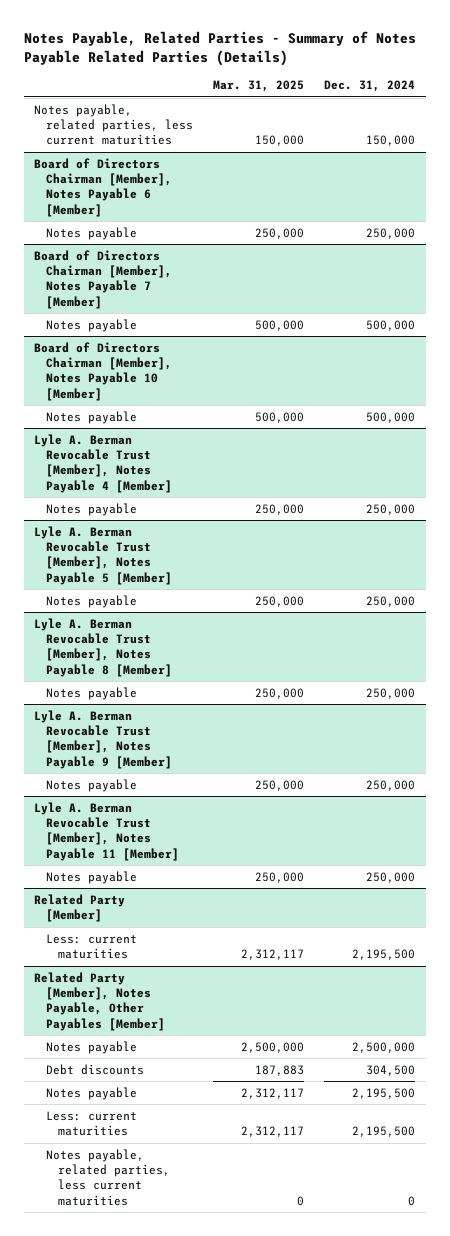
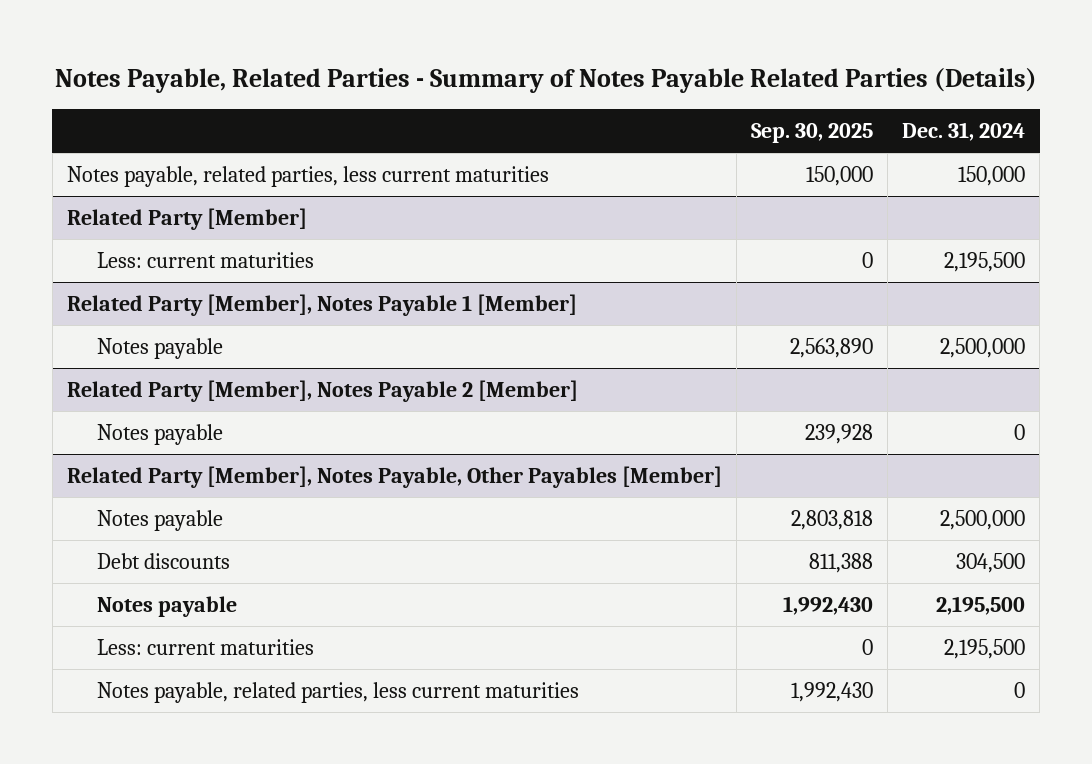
[213,80,305,93] Mar. 31, 2025 -> none
none -> [751,122,874,143] Sep. 30, 2025
[34,157,173,217] Board of Directors Chairman [Member], Notes Payable 6 [Member] -> none
[46,226,138,240] Notes payable -> none
[34,249,173,309] Board of Directors Chairman [Member], Notes Payable 7 [Member] -> none
[46,318,138,332] Notes payable -> none
[34,341,173,401] Board of Directors Chairman [Member], Notes Payable 10 [Member] -> none
[46,410,138,424] Notes payable -> none
[34,433,173,493] Lyle A. Berman Revocable Trust [Member], Notes Payable 4 [Member] -> none
[46,502,138,516] Notes payable -> none
[34,525,173,585] Lyle A. Berman Revocable Trust [Member], Notes Payable 5 [Member] -> none
[46,594,138,608] Notes payable -> none
[34,617,173,677] Lyle A. Berman Revocable Trust [Member], Notes Payable 8 [Member] -> none
[46,686,138,700] Notes payable -> none
[34,709,173,769] Lyle A. Berman Revocable Trust [Member], Notes Payable 9 [Member] -> none
[46,778,138,792] Notes payable -> none
[34,801,180,861] Lyle A. Berman Revocable Trust [Member], Notes Payable 11 [Member] -> none
[46,870,138,884] Notes payable -> none
none -> [67,294,578,317] Related Party [Member], Notes Payable 1 [Member]
none -> [97,338,224,360] Notes payable
none -> [67,380,579,403] Related Party [Member], Notes Payable 2 [Member]
none -> [97,424,224,446] Notes payable

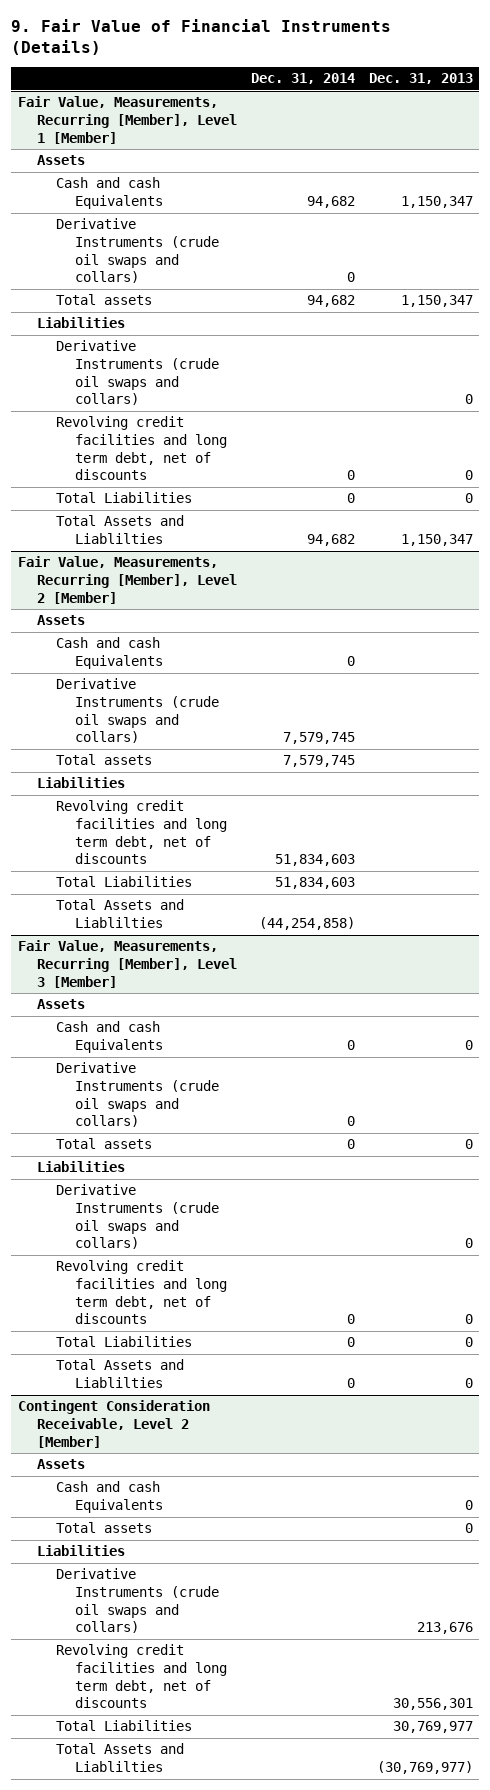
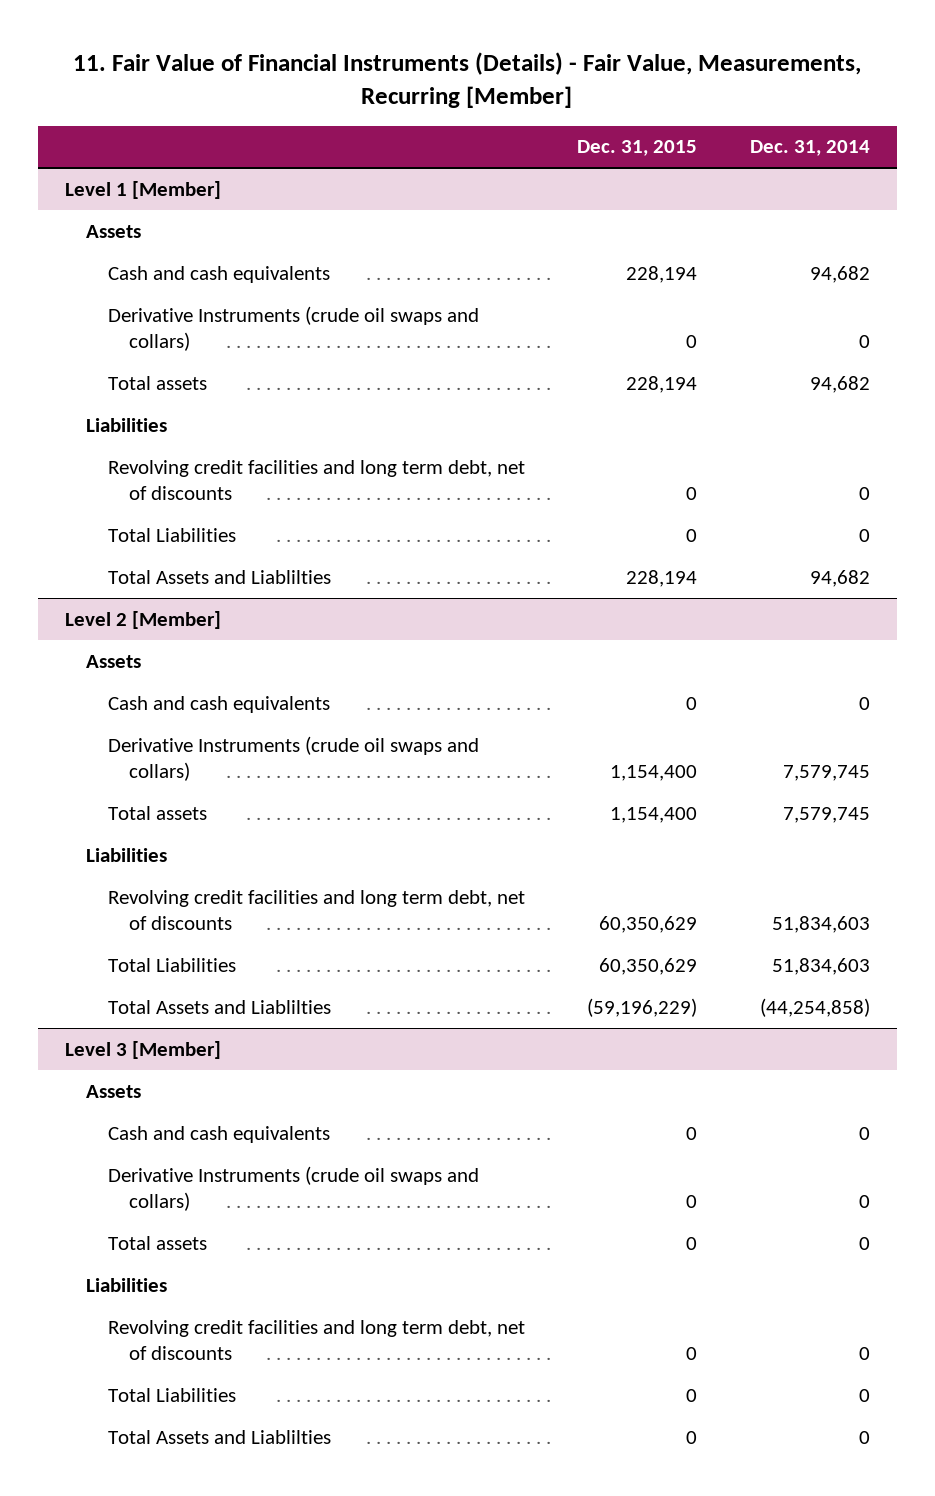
[11,19,392,56] 9. Fair Value of Financial Instruments (Details) -> [73,52,862,109] 11. Fair Value of Financial Instruments (Details) - Fair Value, Measurements, Recurring [Member]
[368,73,473,85] Dec. 31, 2013 -> none
none -> [577,140,698,157] Dec. 31, 2015
[17,96,238,144] Fair Value, Measurements, Recurring [Member], Level 1 [Member] -> none
none -> [64,180,221,199] Level 1 [Member]
[56,177,164,210] Cash and cash Equivalents -> [107,265,330,283] Cash and cash equivalents
[56,340,220,406] Derivative Instruments (crude oil swaps and collars) -> none
[17,556,238,604] Fair Value, Measurements, Recurring [Member], Level 2 [Member] -> none
none -> [64,610,221,629] Level 2 [Member]
[56,637,164,670] Cash and cash Equivalents -> [107,695,330,713] Cash and cash equivalents
[17,940,238,988] Fair Value, Measurements, Recurring [Member], Level 3 [Member] -> none
none -> [64,1040,221,1059] Level 3 [Member]
[56,1021,164,1054] Cash and cash Equivalents -> [107,1125,330,1143] Cash and cash equivalents
[56,1184,220,1250] Derivative Instruments (crude oil swaps and collars) -> none
[17,1400,210,1448] Contingent Consideration Receivable, Level 2 [Member] -> none
[37,1459,86,1470] Assets -> none
[56,1481,164,1514] Cash and cash Equivalents -> none
[56,1522,153,1534] Total assets -> none
[37,1545,126,1557] Liabilities -> none
[56,1568,220,1634] Derivative Instruments (crude oil swaps and collars) -> none
[56,1644,228,1709] Revolving credit facilities and long term debt, net of discounts -> none
[56,1720,193,1732] Total Liabilities -> none
[56,1743,185,1773] Total Assets and Liablilties -> none

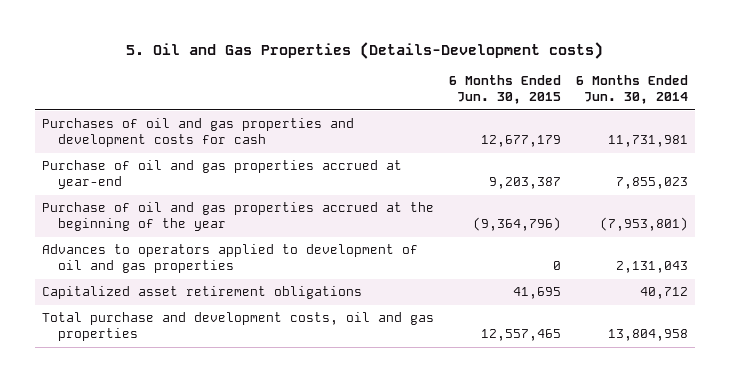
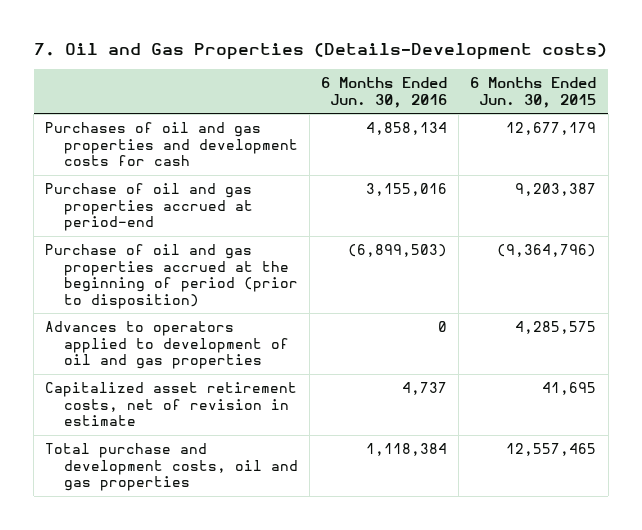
[126,41,604,59] 5. Oil and Gas Properties (Details-Development costs) -> [33,43,607,61] 7. Oil and Gas Properties (Details-Development costs)
[575,75,688,105] 6 Months Ended Jun. 30, 2014 -> none
none -> [320,77,447,109] 6 Months Ended Jun. 30, 2016
[42,160,403,190] Purchase of oil and gas properties accrued at year-end -> [45,182,253,232] Purchase of oil and gas properties accrued at period-end
[42,202,435,232] Purchase of oil and gas properties accrued at the beginning of the year -> [45,243,298,310] Purchase of oil and gas properties accrued at the beginning of period (prior to disposition)
[553,261,562,271] 0 -> [515,320,597,334] 4,285,575
[42,286,363,300] Capitalized asset retirement obligations -> [45,381,298,427] Capitalized asset retirement costs, net of revision in estimate

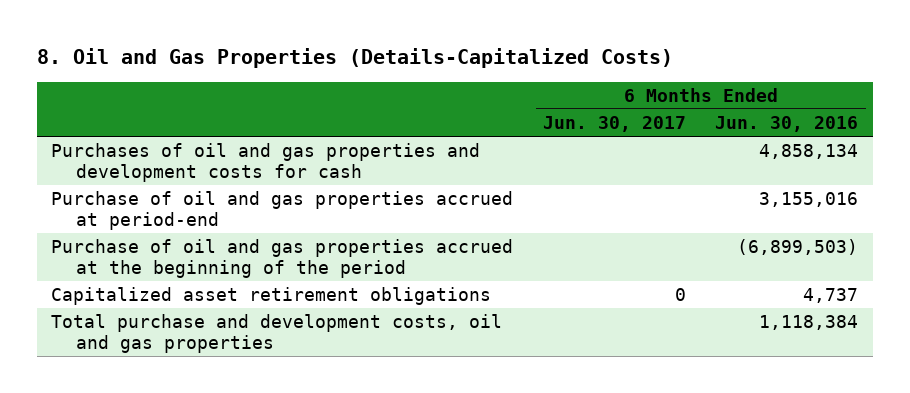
[33,43,607,61] 7. Oil and Gas Properties (Details-Development costs) -> [36,47,673,68] 8. Oil and Gas Properties (Details-Capitalized Costs)
[470,77,597,109] 6 Months Ended Jun. 30, 2015 -> none
none -> [542,115,686,132] Jun. 30, 2017
[45,320,289,370] Advances to operators applied to development of oil and gas properties -> none
[45,243,298,310] Purchase of oil and gas properties accrued at the beginning of period (prior to disposition) -> [51,239,514,279] Purchase of oil and gas properties accrued at the beginning of the period
[45,381,298,427] Capitalized asset retirement costs, net of revision in estimate -> [51,287,492,306] Capitalized asset retirement obligations

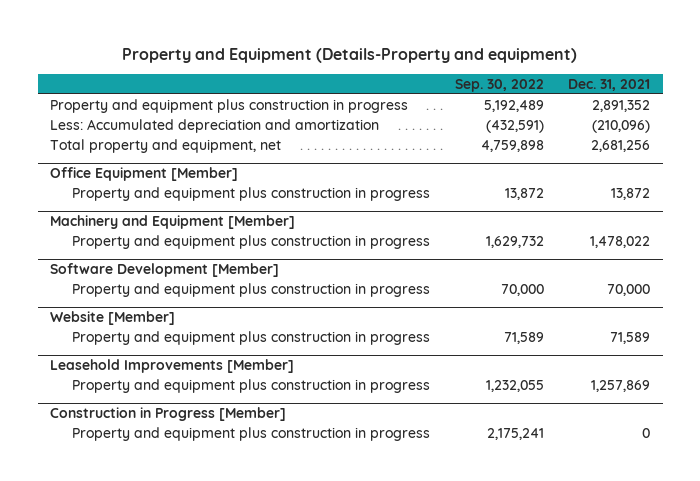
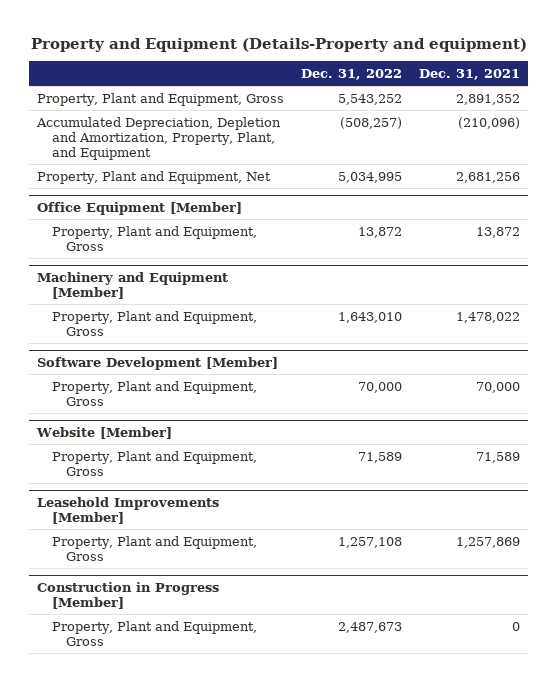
[454,78,544,92] Sep. 30, 2022 -> none
none -> [300,68,402,80] Dec. 31, 2022
[50,98,409,113] Property and equipment plus construction in progress -> [37,92,285,106] Property, Plant and Equipment, Gross
[50,118,380,133] Less: Accumulated depreciation and amortization -> [36,116,282,160] Accumulated Depreciation, Depletion and Amortization, Property, Plant, and Equipment
[50,138,282,153] Total property and equipment, net -> [37,170,272,184] Property, Plant and Equipment, Net
[72,186,431,201] Property and equipment plus construction in progress -> [51,225,257,251] Property, Plant and Equipment, Gross
[72,234,431,249] Property and equipment plus construction in progress -> [51,310,257,336] Property, Plant and Equipment, Gross
[72,282,431,297] Property and equipment plus construction in progress -> [51,380,257,406] Property, Plant and Equipment, Gross
[72,330,431,345] Property and equipment plus construction in progress -> [51,450,257,476] Property, Plant and Equipment, Gross
[72,378,431,393] Property and equipment plus construction in progress -> [51,535,257,561] Property, Plant and Equipment, Gross
[72,426,431,441] Property and equipment plus construction in progress -> [51,620,257,646] Property, Plant and Equipment, Gross

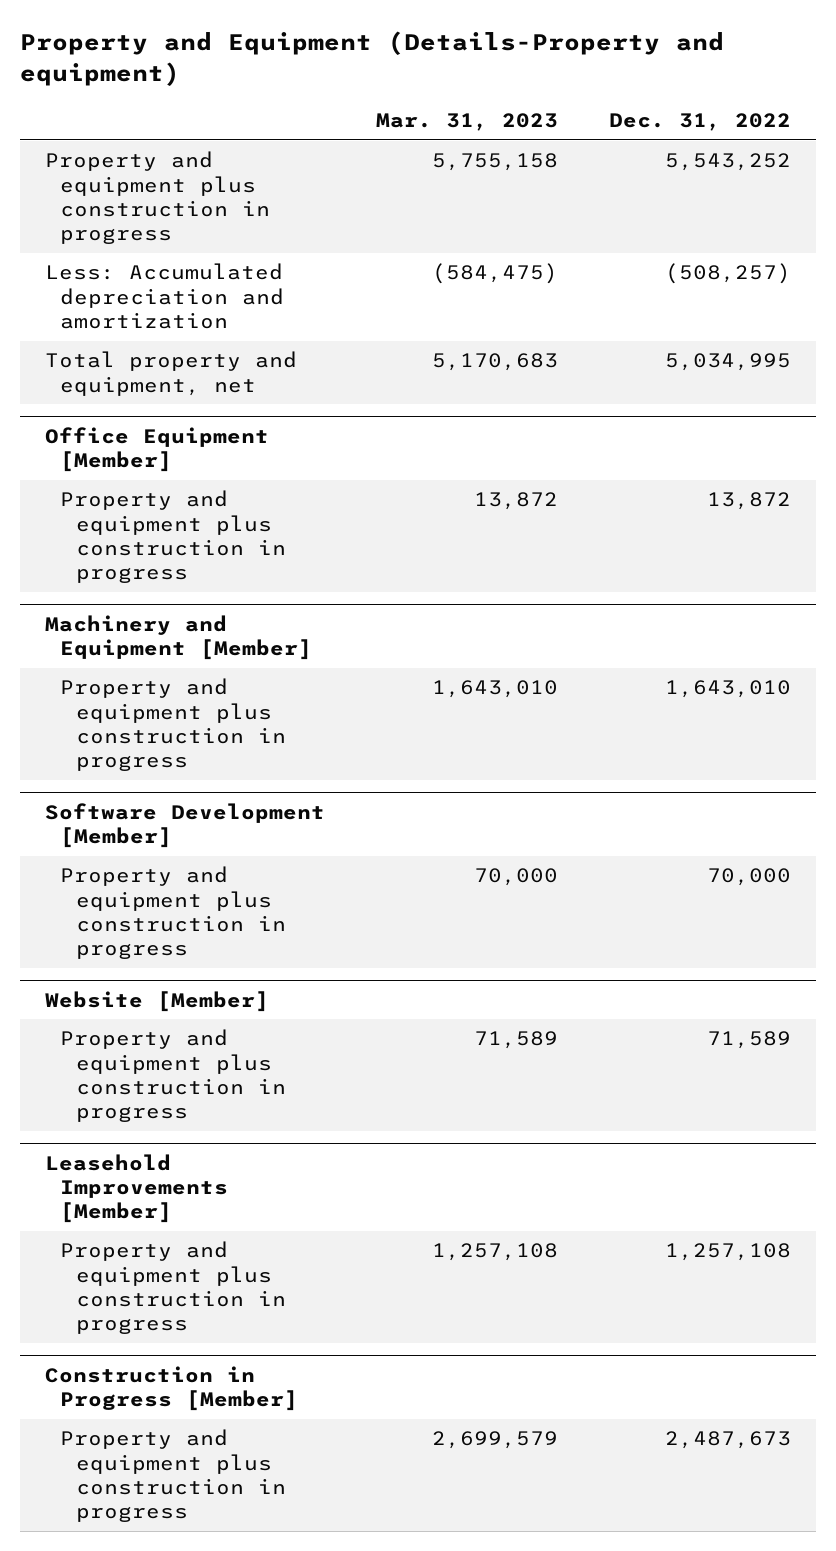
[418,68,520,80] Dec. 31, 2021 -> none
none -> [375,112,558,131] Mar. 31, 2023
[37,92,285,106] Property, Plant and Equipment, Gross -> [45,151,271,245] Property and equipment plus construction in progress
[36,116,282,160] Accumulated Depreciation, Depletion and Amortization, Property, Plant, and Equipment -> [45,263,285,330] Less: Accumulated depreciation and amortization
[37,170,272,184] Property, Plant and Equipment, Net -> [45,351,298,396] Total property and equipment, net
[51,225,257,251] Property, Plant and Equipment, Gross -> [60,490,286,584] Property and equipment plus construction in progress
[51,310,257,336] Property, Plant and Equipment, Gross -> [60,678,286,772] Property and equipment plus construction in progress
[51,380,257,406] Property, Plant and Equipment, Gross -> [60,866,286,960] Property and equipment plus construction in progress
[51,450,257,476] Property, Plant and Equipment, Gross -> [60,1029,286,1123] Property and equipment plus construction in progress
[51,535,257,561] Property, Plant and Equipment, Gross -> [60,1241,286,1335] Property and equipment plus construction in progress
[51,620,257,646] Property, Plant and Equipment, Gross -> [60,1429,286,1523] Property and equipment plus construction in progress

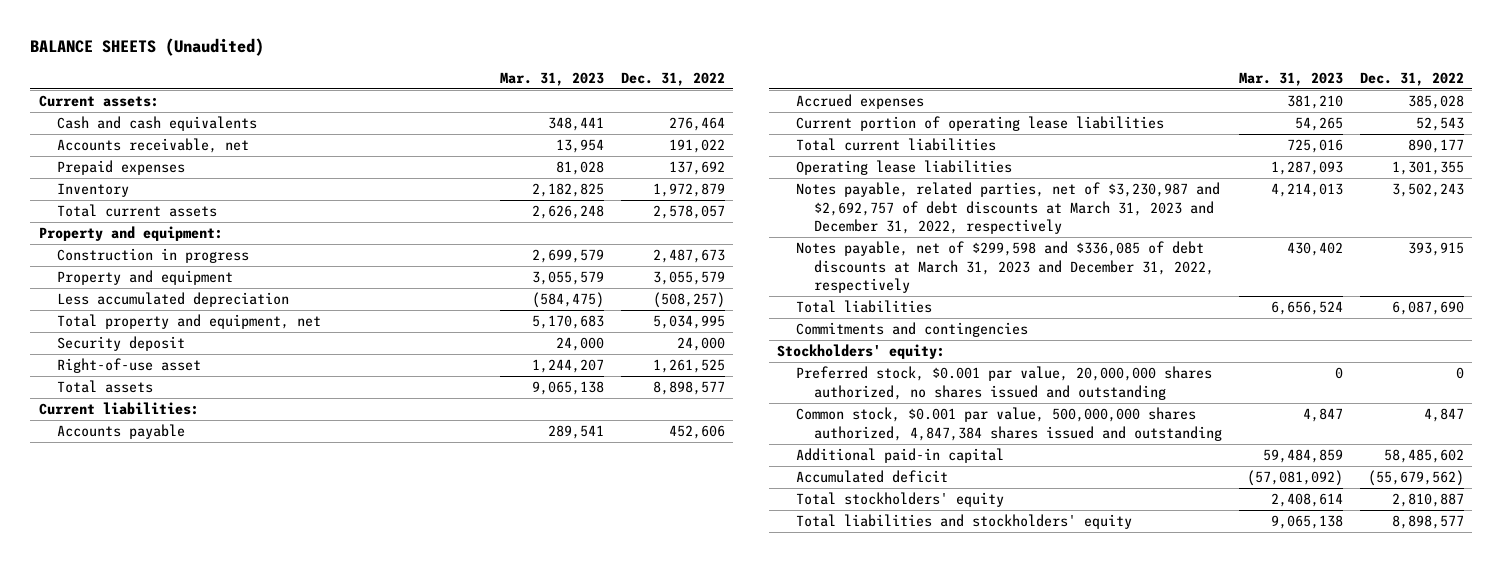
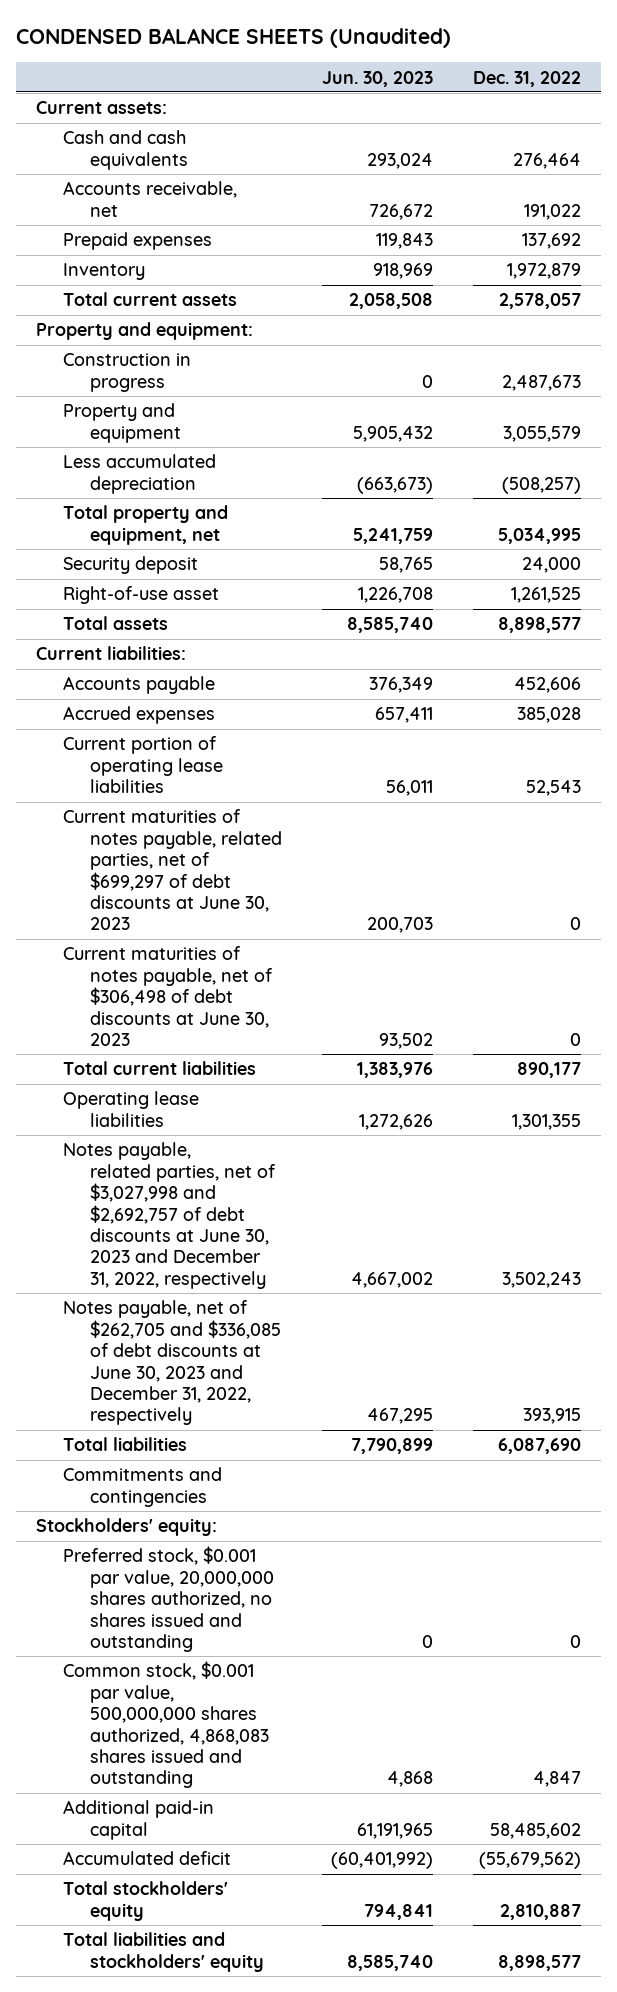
[30,38,265,57] BALANCE SHEETS (Unaudited) -> [15,28,451,49] CONDENSED BALANCE SHEETS (Unaudited)
[500,71,605,86] Mar. 31, 2023 -> none
none -> [321,70,433,87] Jun. 30, 2023
none -> [62,809,282,931] Current maturities of notes payable, related parties, net of $699,297 of debt discounts at June 30, 2023
none -> [62,946,273,1046] Current maturities of notes payable, net of $306,498 of debt discounts at June 30, 2023
[795,182,1220,234] Notes payable, related parties, net of $3,230,987 and $2,692,757 of debt discounts at March 31, 2023 and December 31, 2022, respectively -> [62,1142,276,1289] Notes payable, related parties, net of $3,027,998 and $2,692,757 of debt discounts at June 30, 2023 and December 31, 2022, respectively
[795,241,1215,293] Notes payable, net of $299,598 and $336,085 of debt discounts at March 31, 2023 and December 31, 2022, respectively -> [62,1300,281,1426] Notes payable, net of $262,705 and $336,085 of debt discounts at June 30, 2023 and December 31, 2022, respectively
[795,407,1223,441] Common stock, $0.001 par value, 500,000,000 shares authorized, 4,847,384 shares issued and outstanding -> [62,1661,269,1789] Common stock, $0.001 par value, 500,000,000 shares authorized, 4,868,083 shares issued and outstanding

